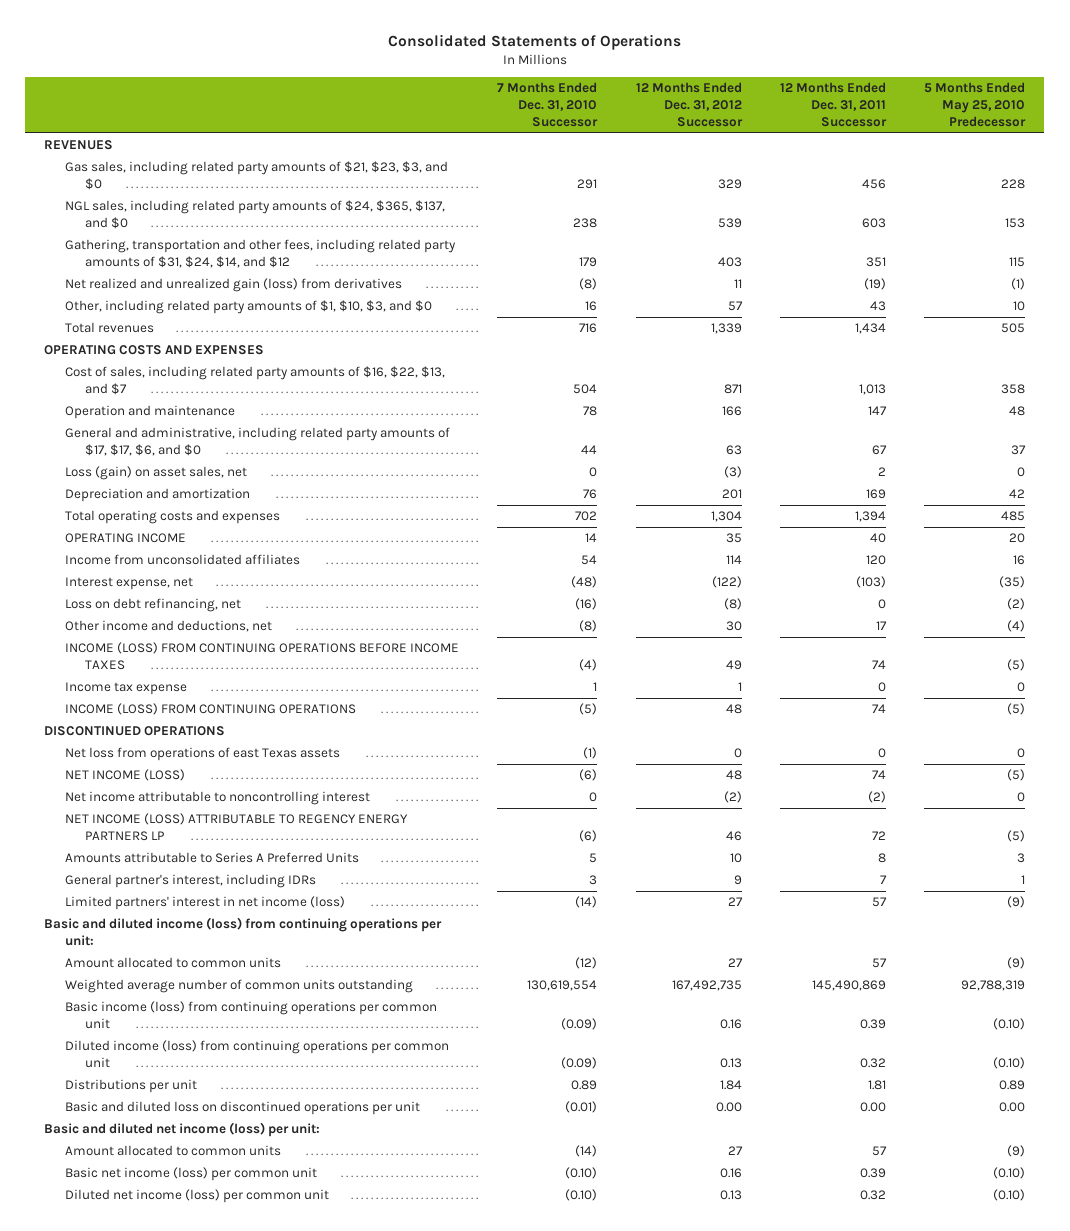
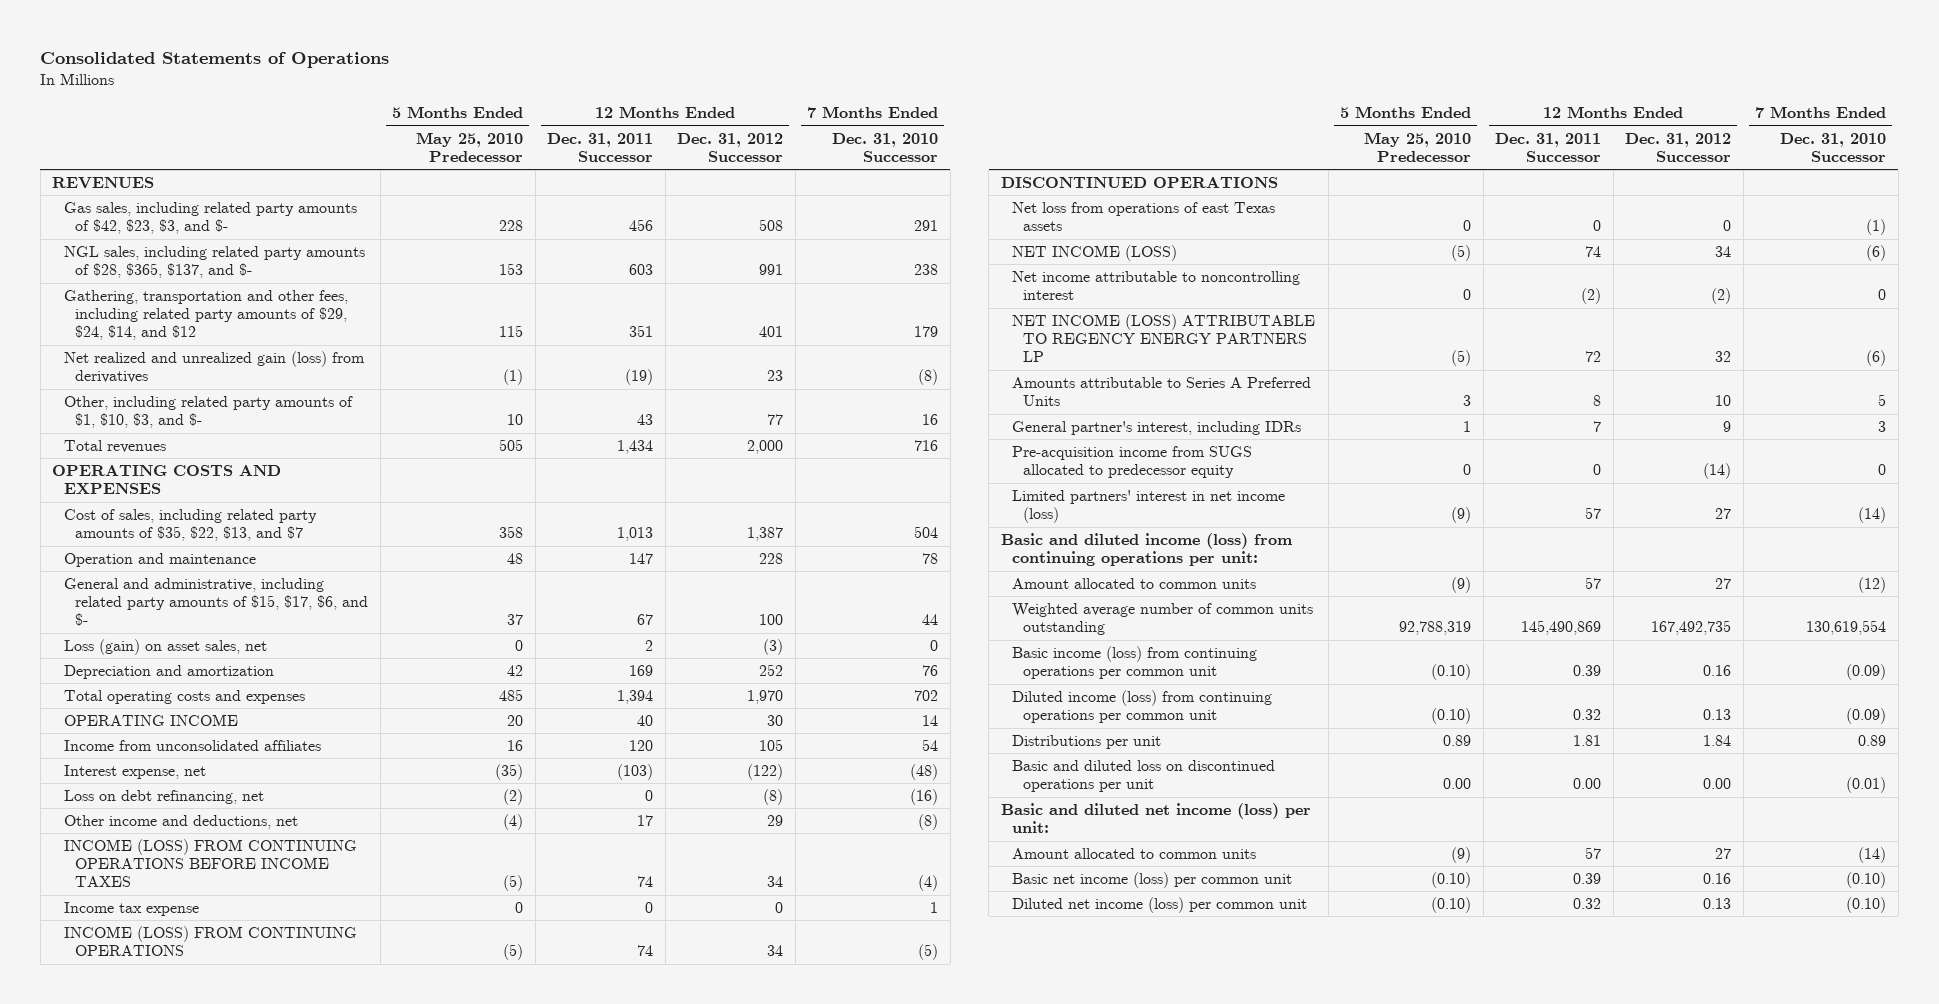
[64,161,448,191] Gas sales, including related party amounts of $21, $23, $3, and $0 -> [63,201,357,235] Gas sales, including related party amounts of $42, $23, $3, and $-
[717,179,742,190] 329 -> [759,219,784,232] 508
[64,200,445,230] NGL sales, including related party amounts of $24, $365, $137, and $0 -> [63,245,365,279] NGL sales, including related party amounts of $28, $365, $137, and $-
[717,218,742,229] 539 -> [759,264,784,276] 991
[64,239,456,269] Gathering, transportation and other fees, including related party amounts of $31, $24, $14, and $12 -> [63,289,348,341] Gathering, transportation and other fees, including related party amounts of $29, $24, $14, and $12
[717,257,742,268] 403 -> [759,326,784,338] 401
[733,279,742,289] 11 -> [767,370,784,382] 23
[64,300,432,315] Other, including related party amounts of $1, $10, $3, and $0 -> [63,395,353,429] Other, including related party amounts of $1, $10, $3, and $-
[727,301,743,312] 57 -> [767,414,784,426] 77
[710,323,742,335] 1,339 -> [747,439,784,454] 2,000
[64,366,445,396] Cost of sales, including related party amounts of $16, $22, $13, and $7 -> [63,508,317,542] Cost of sales, including related party amounts of $35, $22, $13, and $7
[723,384,742,395] 871 -> [747,527,784,542] 1,387
[721,406,742,417] 166 -> [759,552,784,564] 228
[64,427,450,457] General and administrative, including related party amounts of $17, $17, $6, and $0 -> [63,577,369,627] General and administrative, including related party amounts of $15, $17, $6, and $-
[725,445,742,456] 63 -> [759,614,784,626] 100
[721,489,742,500] 201 -> [759,663,784,676] 252
[710,511,742,523] 1,304 -> [747,689,784,704] 1,970
[725,533,742,544] 35 -> [767,714,784,726] 30
[725,555,742,565] 114 -> [759,738,784,751] 105
[725,621,742,632] 30 -> [767,814,784,826] 29
[725,660,742,671] 49 -> [767,876,784,888] 34
[737,682,742,692] 1 -> [775,901,784,913] 0
[725,704,742,715] 48 -> [767,945,784,957] 34
[725,770,742,781] 48 -> [1715,245,1732,257] 34
[725,831,742,842] 46 -> [1715,351,1732,363] 32
none -> [1011,445,1252,479] Pre-acquisition income from SUGS allocated to predecessor equity

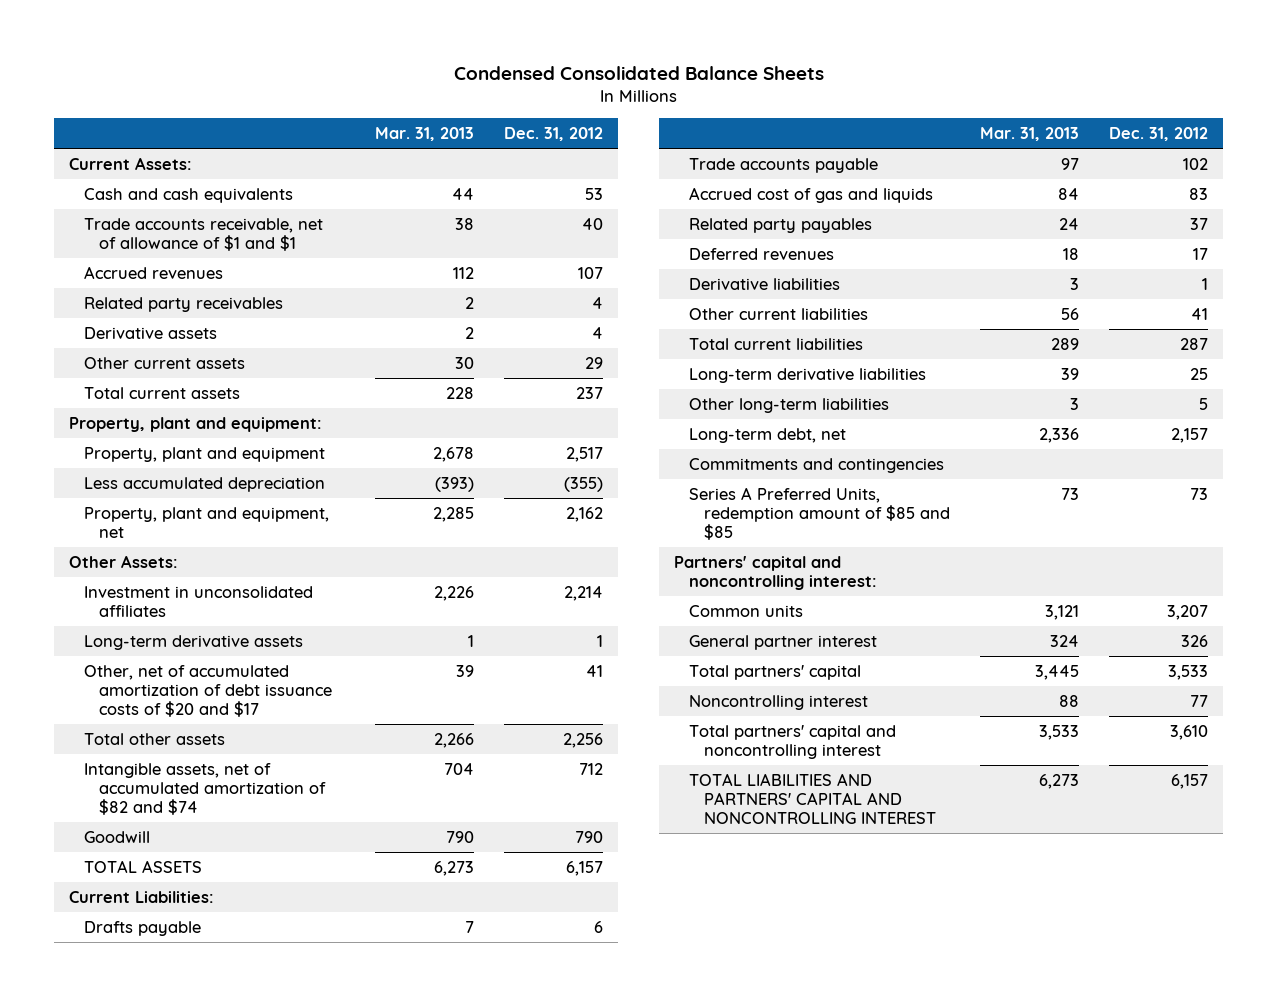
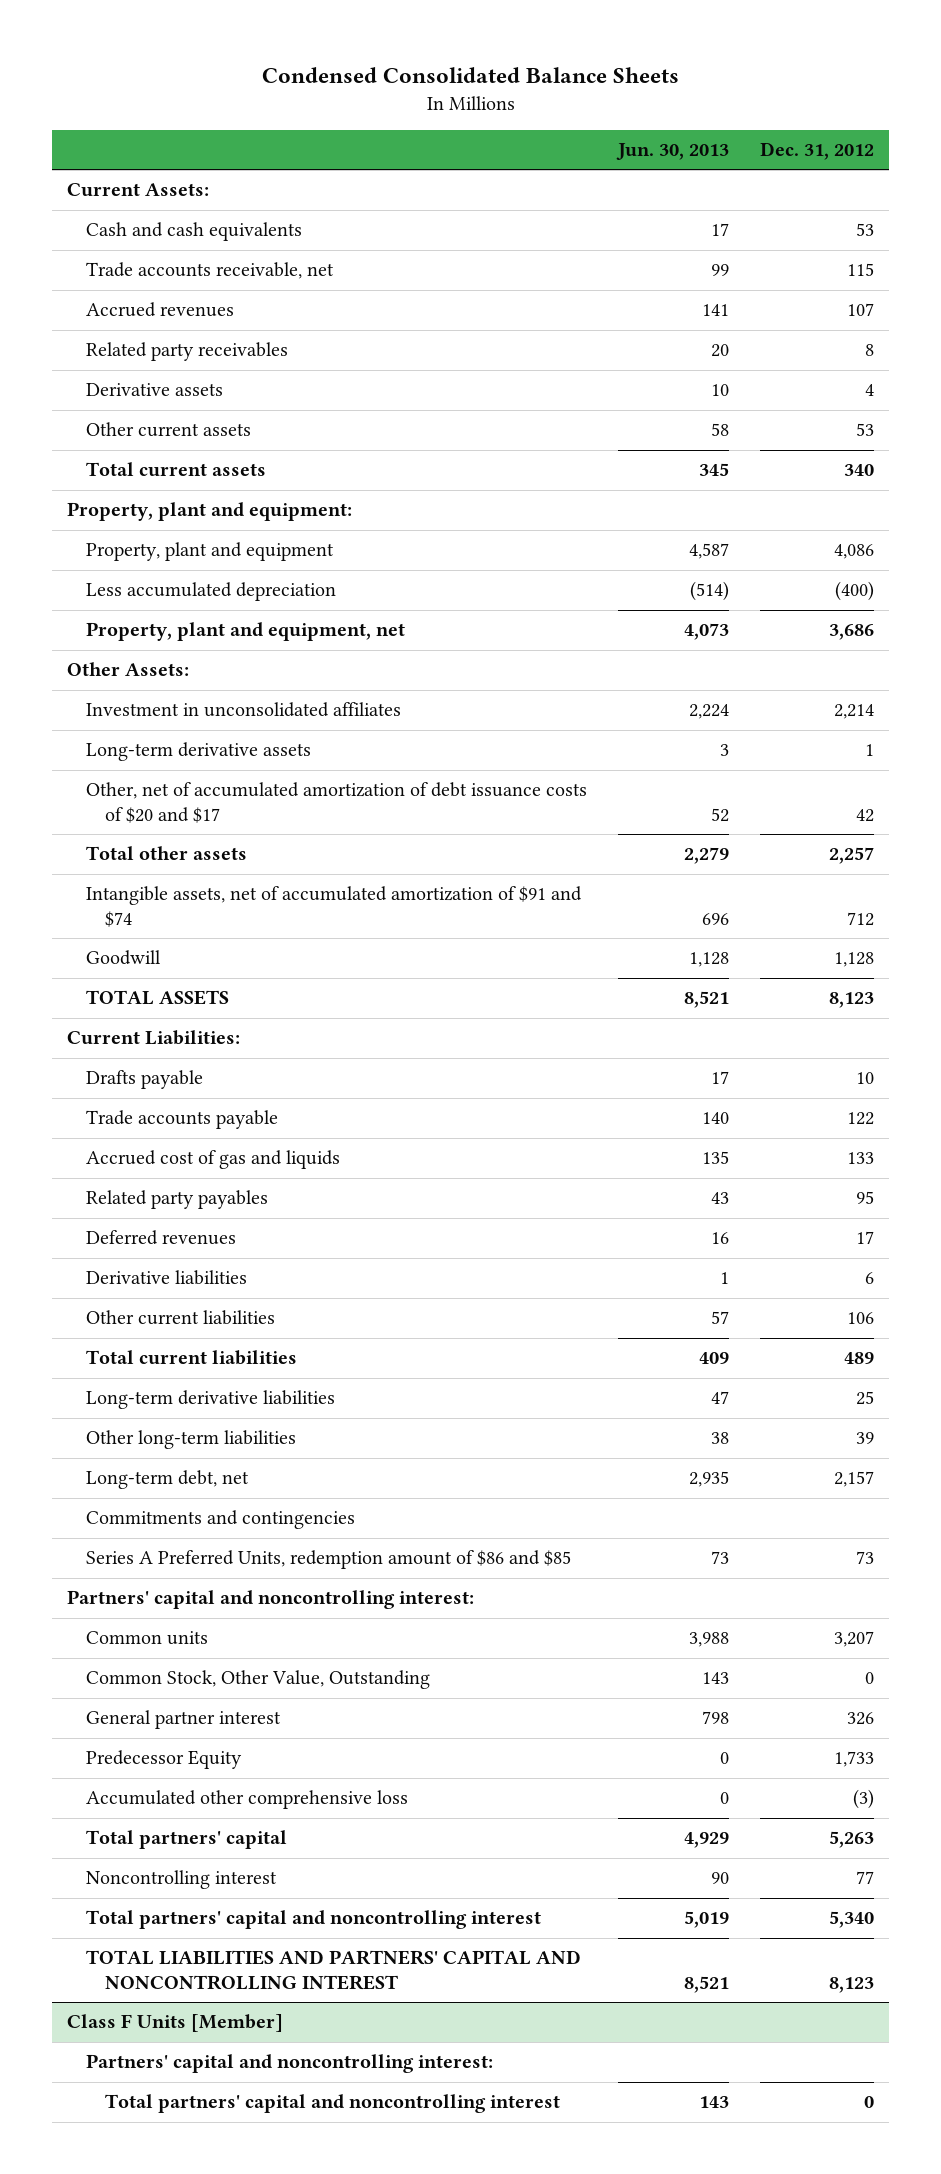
[375,126,475,141] Mar. 31, 2013 -> none
none -> [616,142,730,160] Jun. 30, 2013
[84,217,324,251] Trade accounts receivable, net of allowance of $1 and $1 -> [86,262,335,280] Trade accounts receivable, net
[582,217,604,230] 40 -> [846,263,874,277] 115
[592,296,604,309] 4 -> [864,344,874,357] 8
[585,356,604,369] 29 -> [855,423,874,437] 53
[576,386,604,399] 237 -> [843,464,874,477] 340
[566,446,604,462] 2,517 -> [833,544,874,560] 4,086
[564,476,604,492] (355) -> [834,581,874,602] (400)
[566,506,604,522] 2,162 -> [828,624,874,641] 3,686
[586,664,604,677] 41 -> [855,808,874,822] 42
[563,732,604,748] 2,256 -> [828,847,874,865] 2,257
[84,762,327,815] Intangible assets, net of accumulated amortization of $82 and $74 -> [86,886,583,927] Intangible assets, net of accumulated amortization of $91 and $74
[575,830,604,843] 790 -> [833,952,874,968] 1,128
[566,860,604,876] 6,157 -> [828,992,874,1009] 8,123
[594,920,604,933] 6 -> [855,1072,874,1085] 10
[1183,157,1209,170] 102 -> [846,1112,874,1126] 122
[1189,187,1209,200] 83 -> [846,1152,874,1165] 133
[1190,217,1209,230] 37 -> [855,1191,874,1205] 95
[1202,277,1209,290] 1 -> [864,1272,874,1285] 6
[1191,307,1209,320] 41 -> [846,1312,874,1325] 106
[1180,337,1209,350] 287 -> [843,1352,874,1365] 489
[1199,397,1209,410] 5 -> [855,1432,874,1445] 39
[689,486,951,540] Series A Preferred Units, redemption amount of $85 and $85 -> [86,1550,572,1570] Series A Preferred Units, redemption amount of $86 and $85
none -> [86,1670,431,1690] Common Stock, Other Value, Outstanding
none -> [86,1750,243,1770] Predecessor Equity
none -> [86,1790,409,1810] Accumulated other comprehensive loss
[1168,664,1209,680] 3,533 -> [828,1831,874,1849] 5,263
[1170,724,1209,740] 3,610 -> [828,1911,874,1929] 5,340
[1171,773,1209,789] 6,157 -> [828,1976,874,1993] 8,123
none -> [67,2014,284,2033] Class F Units [Member]
none -> [86,2054,494,2074] Partners' capital and noncontrolling interest:
none -> [105,2094,561,2114] Total partners' capital and noncontrolling interest

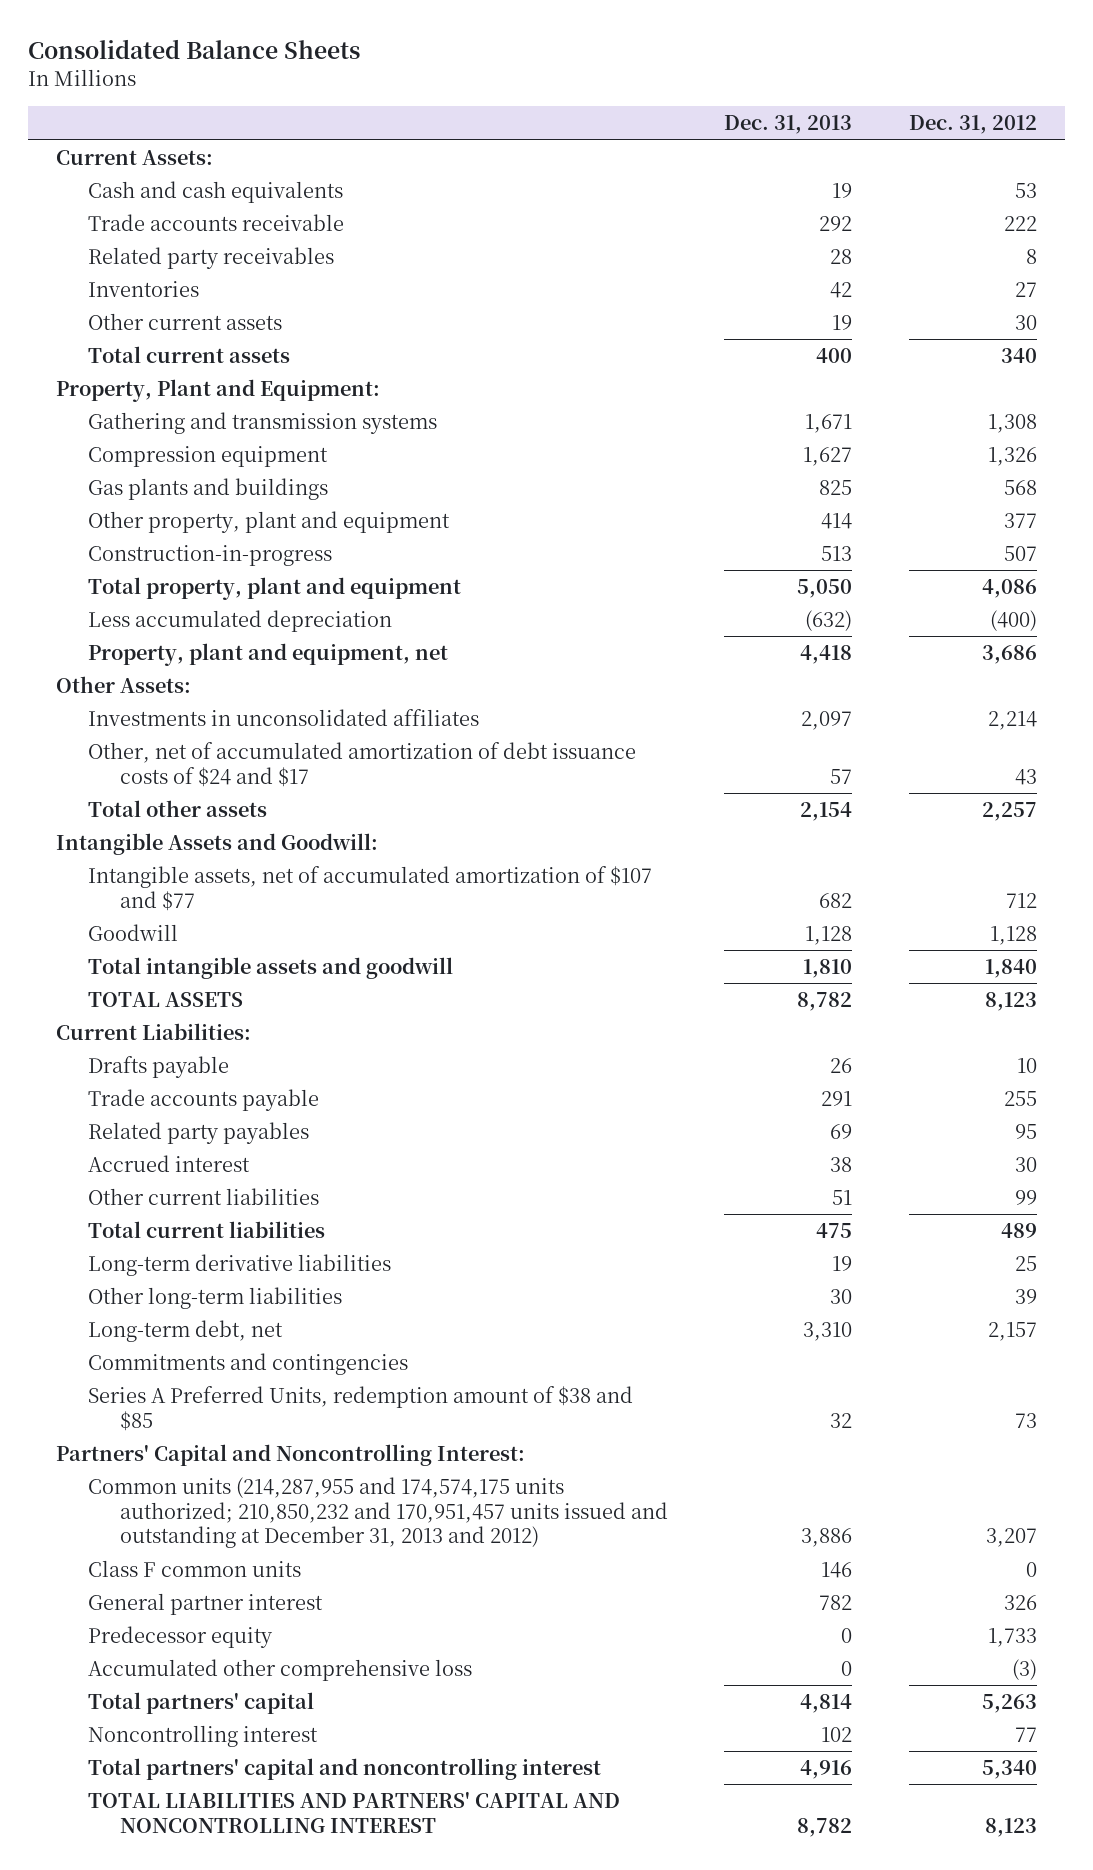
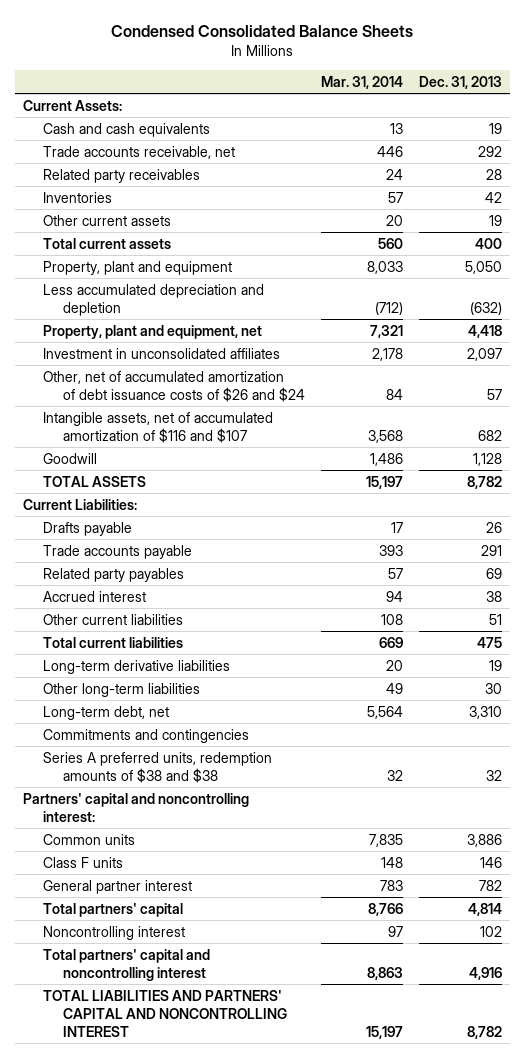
[28,39,361,60] Consolidated Balance Sheets -> [111,24,414,37] Condensed Consolidated Balance Sheets
[908,115,1037,135] Dec. 31, 2012 -> none
none -> [320,75,403,89] Mar. 31, 2014
[88,214,345,232] Trade accounts receivable -> [42,145,235,159] Trade accounts receivable, net
[56,379,381,403] Property, Plant and Equipment: -> none
[88,412,438,435] Gathering and transmission systems -> none
[88,446,329,468] Compression equipment -> none
[88,478,329,501] Gas plants and buildings -> none
[88,511,451,534] Other property, plant and equipment -> none
[88,545,333,567] Construction-in-progress -> none
[88,577,462,601] Total property, plant and equipment -> [42,260,232,275] Property, plant and equipment
[88,610,393,633] Less accumulated depreciation -> [42,283,264,316] Less accumulated depreciation and depletion
[56,676,192,694] Other Assets: -> none
[88,800,268,818] Total other assets -> none
[56,833,379,856] Intangible Assets and Goodwill: -> none
[88,709,480,727] Investments in unconsolidated affiliates -> [42,347,280,359] Investment in unconsolidated affiliates
[88,742,637,787] Other, net of accumulated amortization of debt issuance costs of $24 and $17 -> [42,370,305,402] Other, net of accumulated amortization of debt issuance costs of $26 and $24
[88,866,653,911] Intangible assets, net of accumulated amortization of $107 and $77 -> [42,411,273,443] Intangible assets, net of accumulated amortization of $116 and $107
[88,957,454,980] Total intangible assets and goodwill -> none
[88,1386,634,1431] Series A Preferred Units, redemption amount of $38 and $85 -> [42,751,272,783] Series A preferred units, redemption amounts of $38 and $38
[56,1444,526,1467] Partners' Capital and Noncontrolling Interest: -> [23,792,250,822] Partners' capital and noncontrolling interest:
[88,1477,669,1549] Common units (214,287,955 and 174,574,175 units authorized; 210,850,232 and 170,951,457 units issued and outstanding at December 31, 2013 and 2012) -> [42,833,135,845] Common units
[88,1560,302,1578] Class F common units -> [42,856,123,868] Class F units
[88,1626,274,1649] Predecessor equity -> none
[88,1659,473,1682] Accumulated other comprehensive loss -> none

